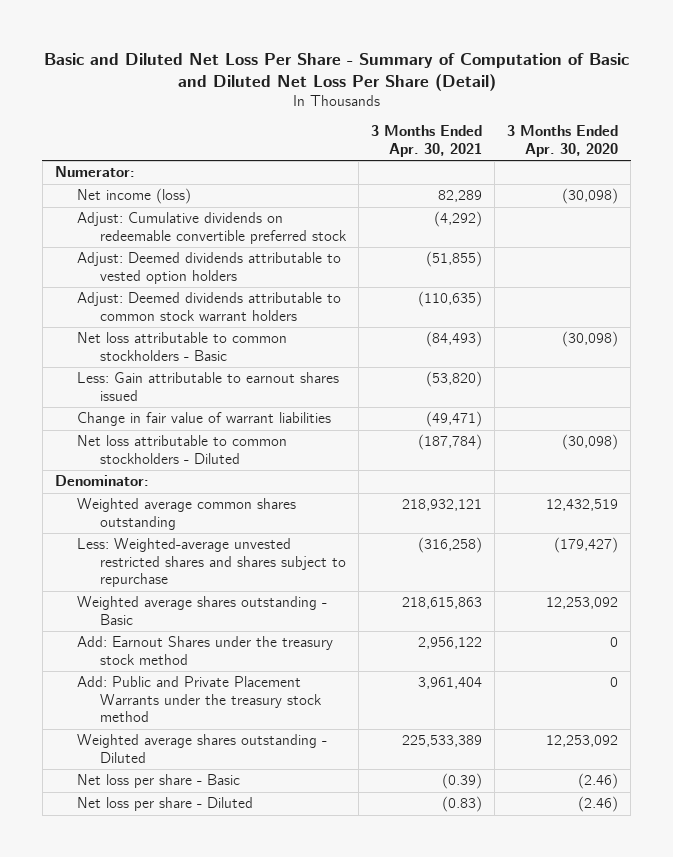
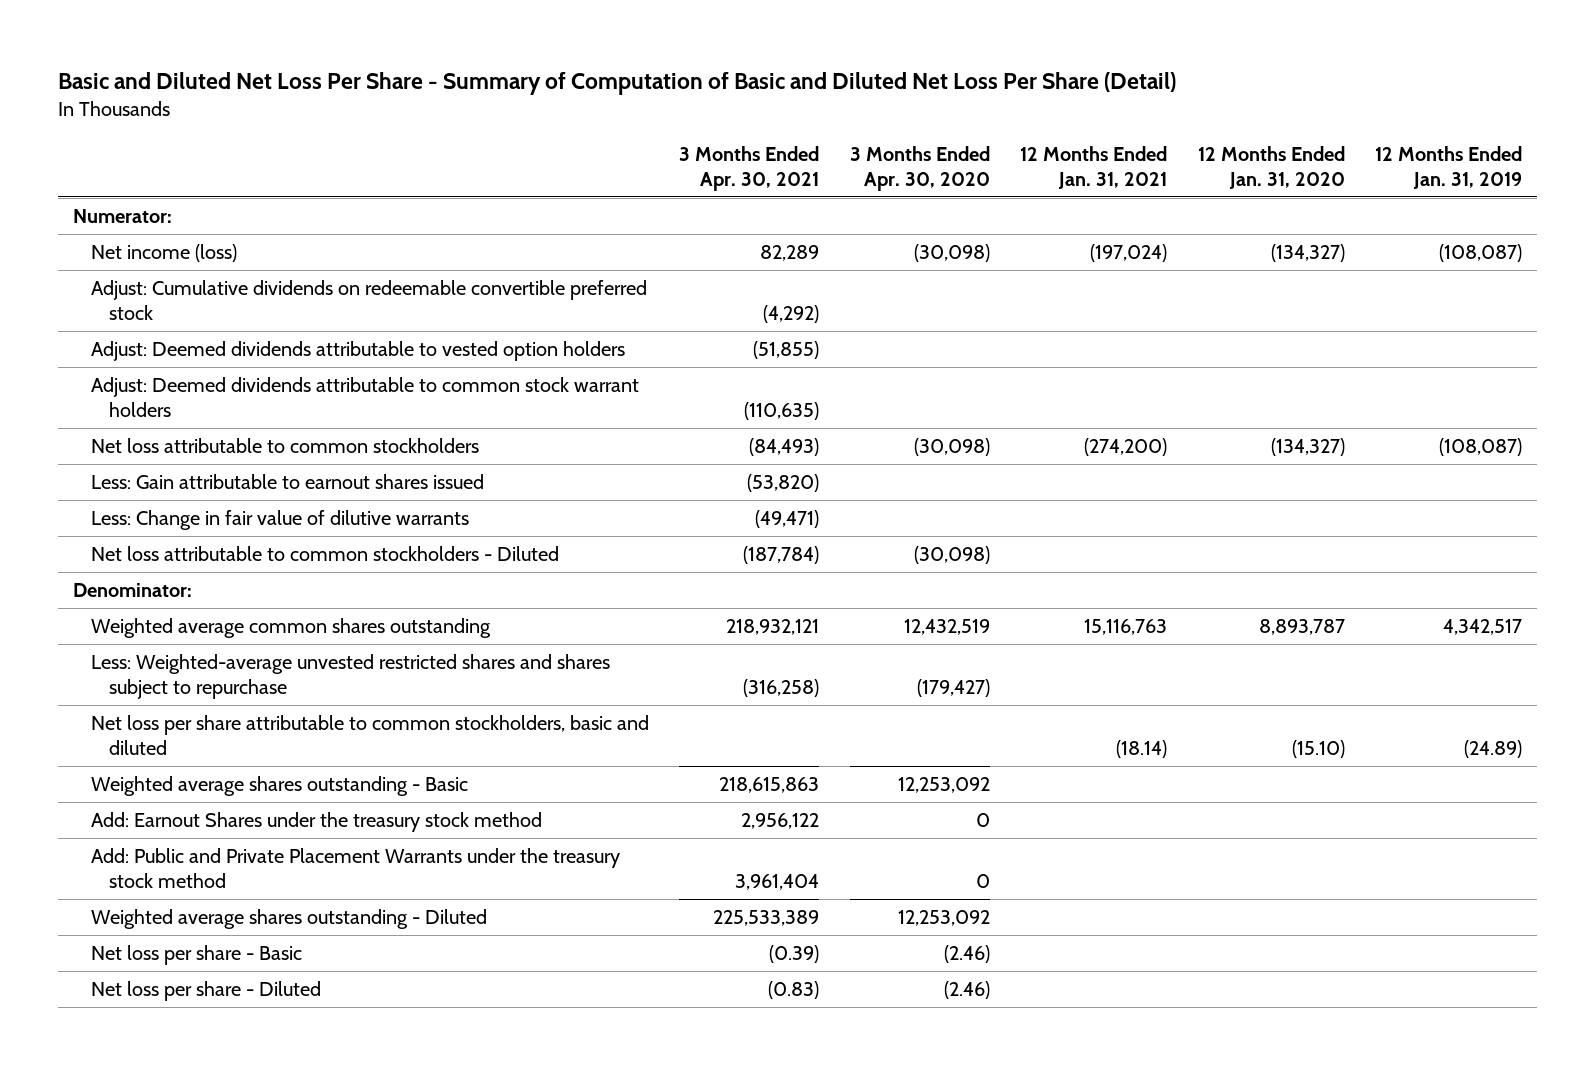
none -> [1020,145,1168,190] 12 Months Ended Jan. 31, 2021
none -> [1197,145,1345,190] 12 Months Ended Jan. 31, 2020
none -> [1375,145,1523,190] 12 Months Ended Jan. 31, 2019
[77,332,288,361] Net loss attributable to common stockholders - Basic -> [90,437,479,453] Net loss attributable to common stockholders
[77,412,332,427] Change in fair value of warrant liabilities -> [90,509,469,530] Less: Change in fair value of dilutive warrants
none -> [90,714,649,756] Net loss per share attributable to common stockholders, basic and diluted

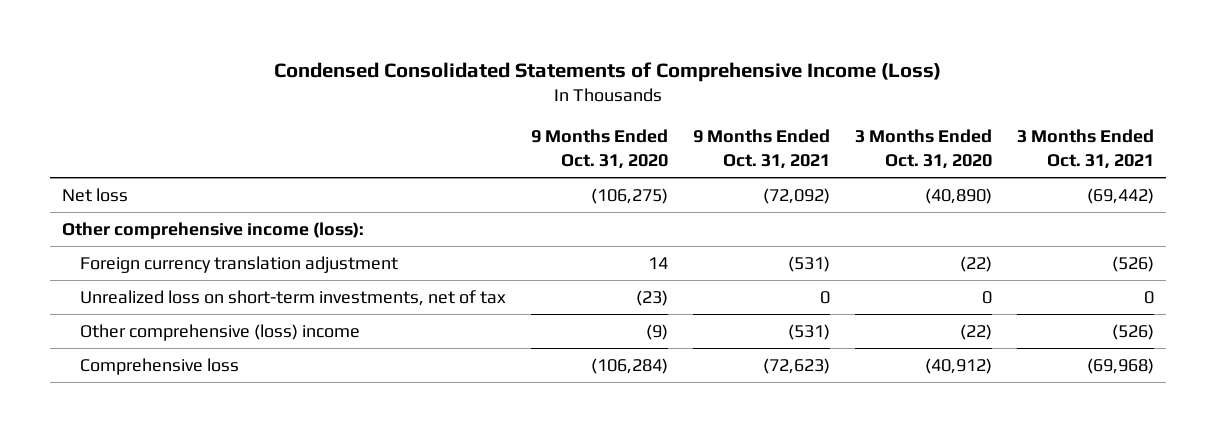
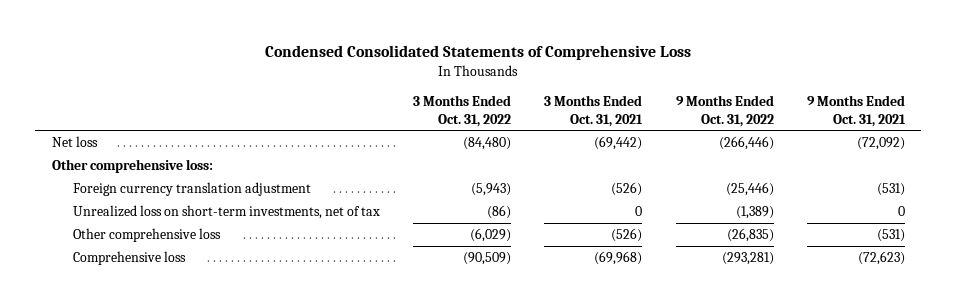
[273,62,941,83] Condensed Consolidated Statements of Comprehensive Income (Loss) -> [265,44,692,60] Condensed Consolidated Statements of Comprehensive Loss
[531,129,669,169] 9 Months Ended Oct. 31, 2020 -> none
[854,129,992,169] 3 Months Ended Oct. 31, 2020 -> none
none -> [413,95,512,127] 3 Months Ended Oct. 31, 2022
none -> [675,95,774,127] 9 Months Ended Oct. 31, 2022
[61,222,364,240] Other comprehensive income (loss): -> [51,159,213,174] Other comprehensive loss:
[80,324,361,342] Other comprehensive (loss) income -> [72,228,221,243] Other comprehensive loss

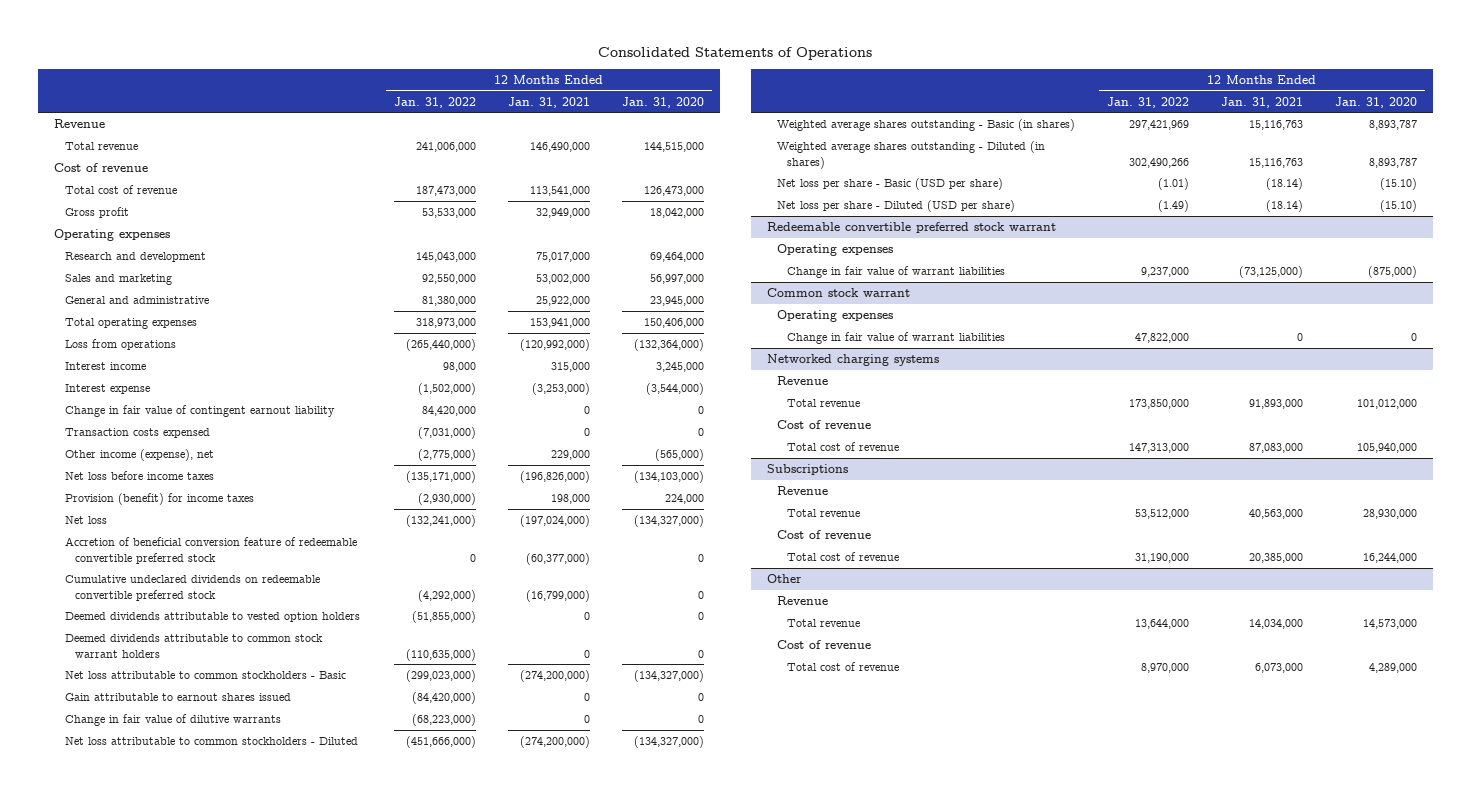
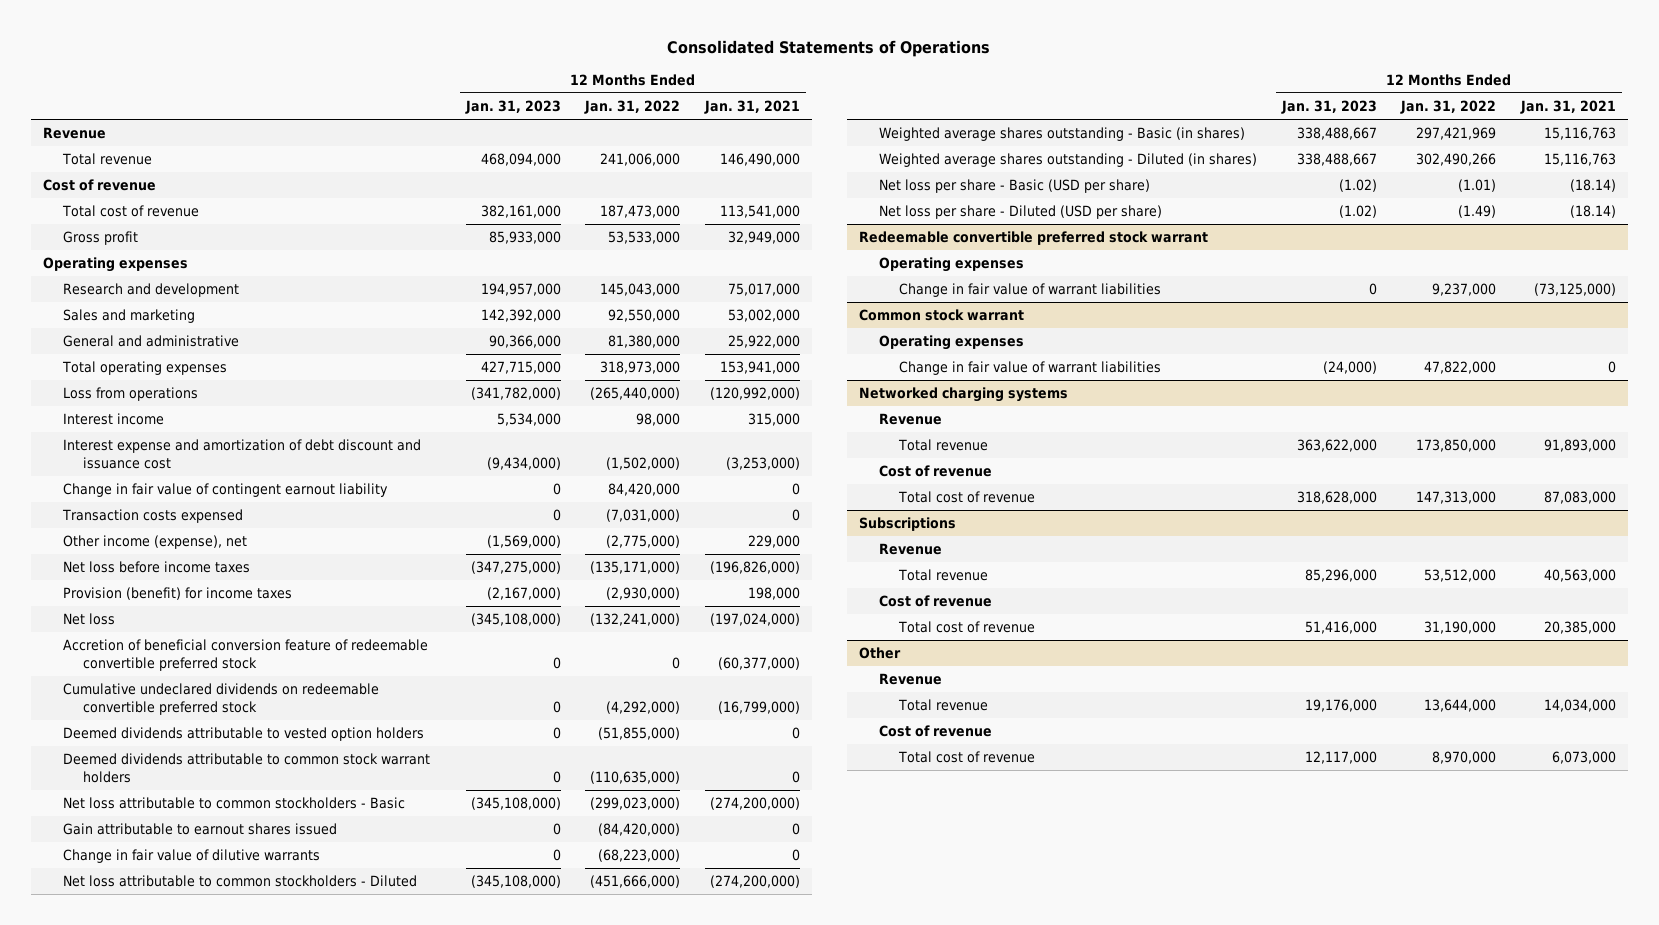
[622,96,705,108] Jan. 31, 2020 -> none
none -> [464,100,561,115] Jan. 31, 2023
[64,383,150,394] Interest expense -> [63,439,422,469] Interest expense and amortization of debt discount and issuance cost

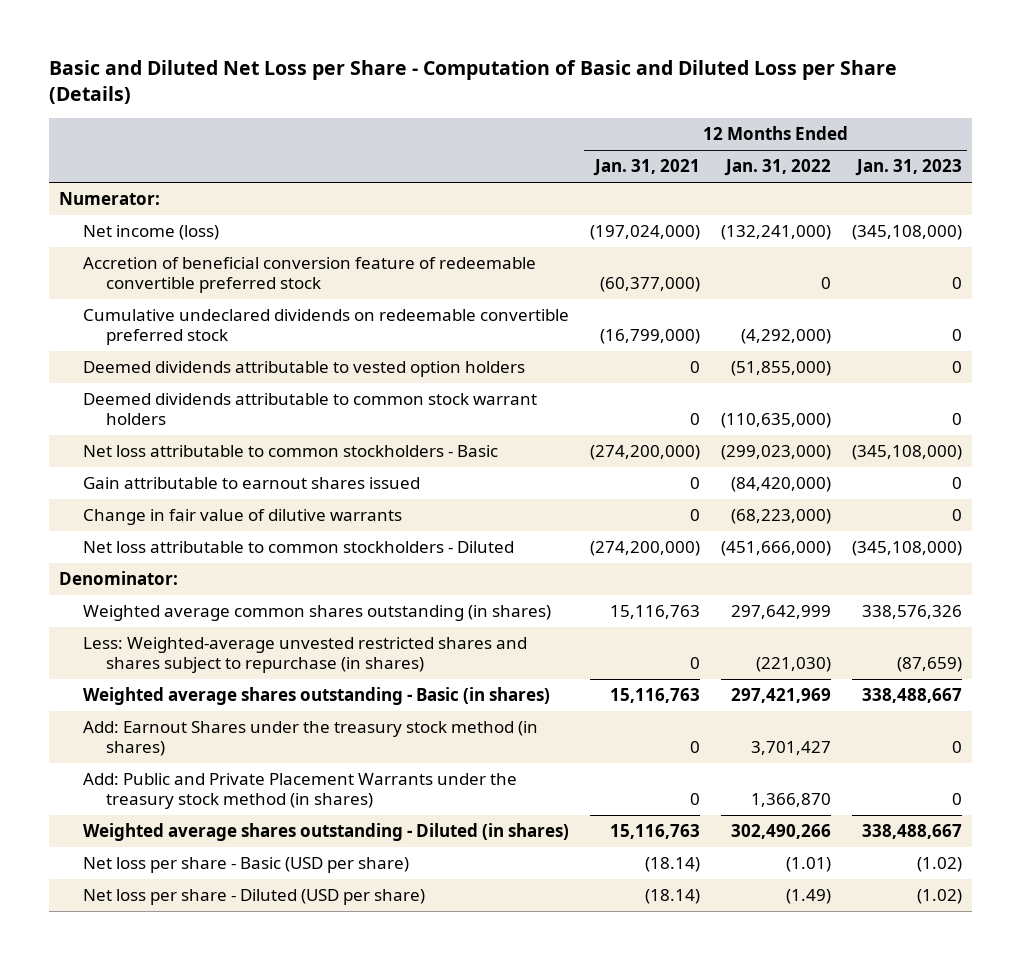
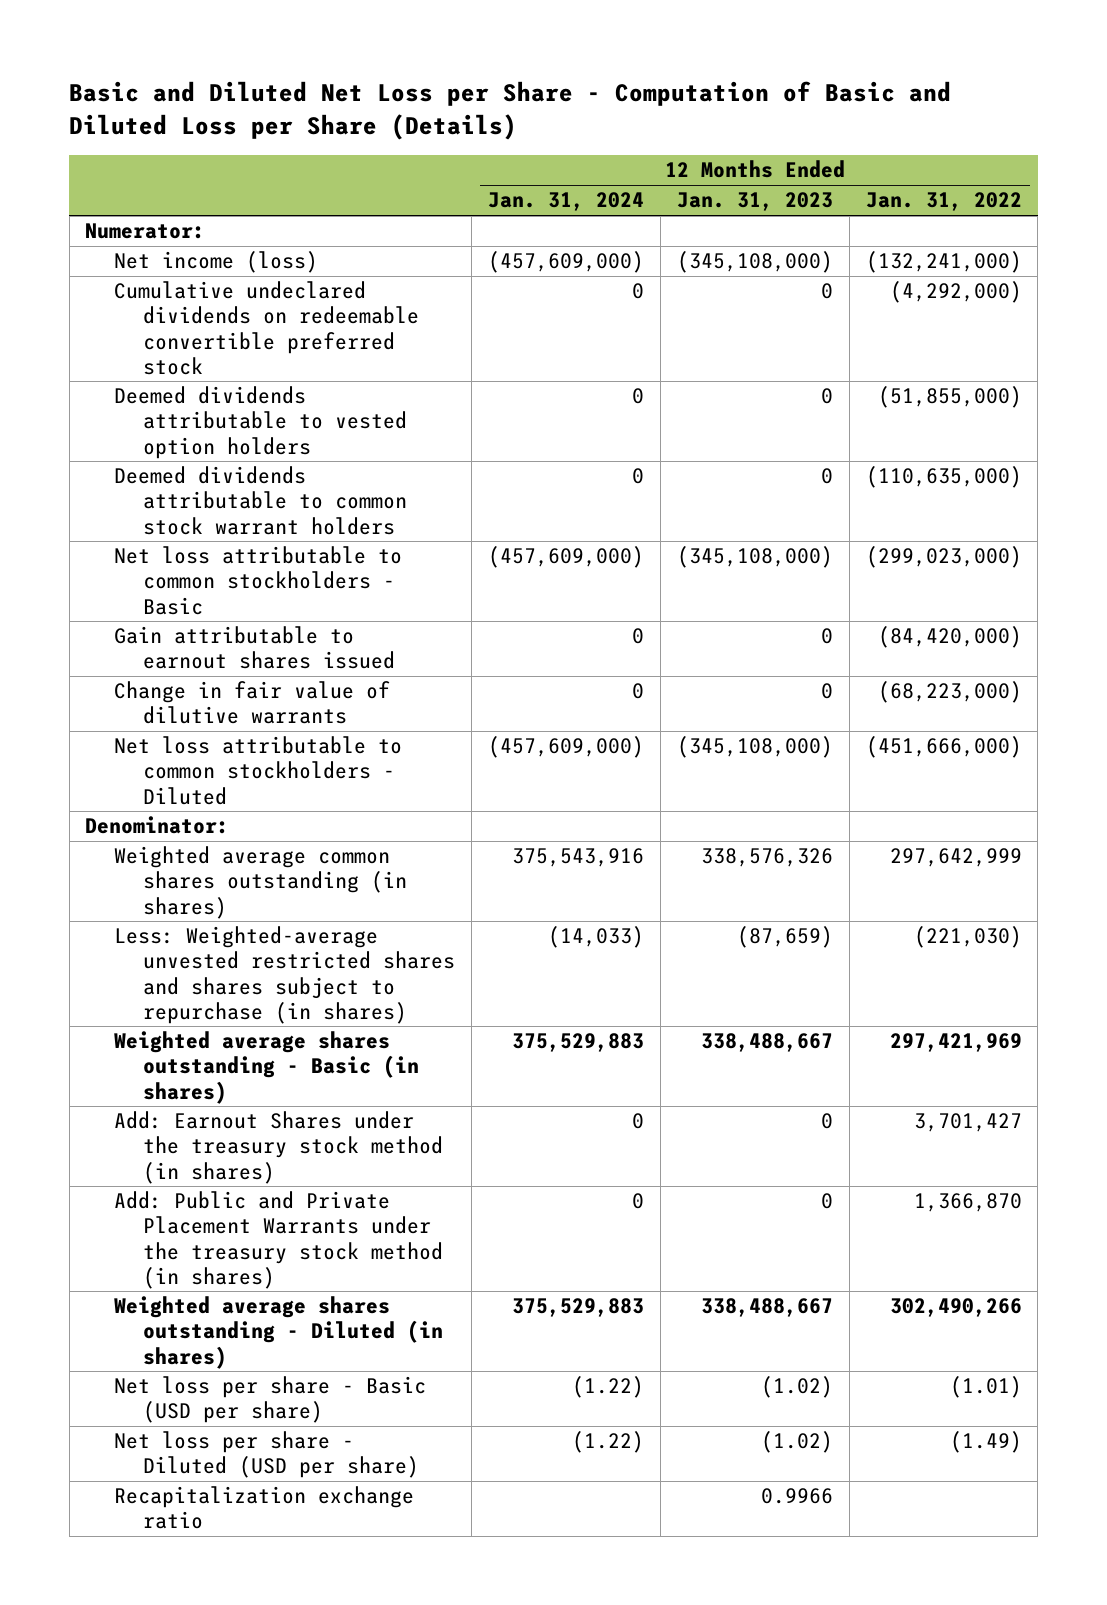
[592,159,700,177] Jan. 31, 2021 -> none
none -> [487,192,644,212] Jan. 31, 2024
[82,257,536,294] Accretion of beneficial conversion feature of redeemable convertible preferred stock -> none
none -> [114,1486,415,1530] Recapitalization exchange ratio

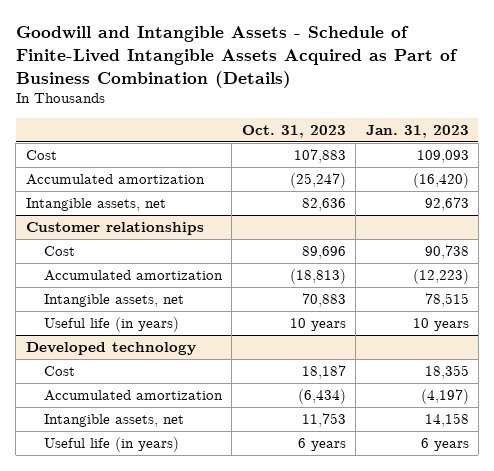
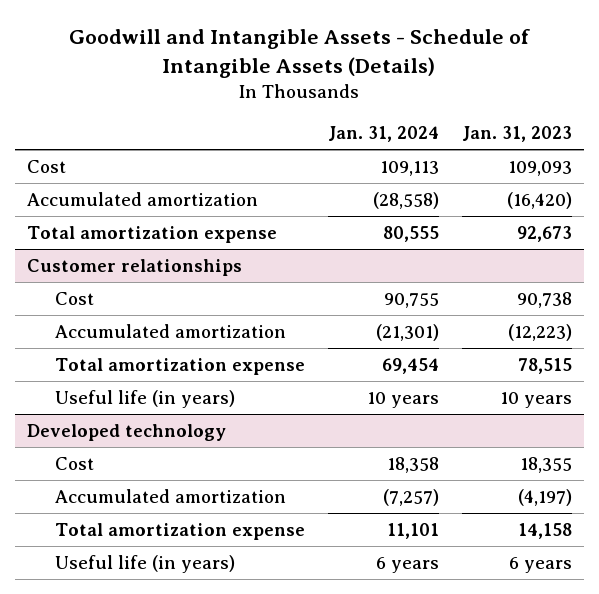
[15,26,458,88] Goodwill and Intangible Assets - Schedule of Finite-Lived Intangible Assets Acquired as Part of Business Combination (Details) -> [69,28,531,78] Goodwill and Intangible Assets - Schedule of Intangible Assets (Details)
[241,124,346,138] Oct. 31, 2023 -> none
none -> [327,126,439,143] Jan. 31, 2024
[25,198,166,212] Intangible assets, net -> [26,225,277,243] Total amortization expense
[44,294,185,308] Intangible assets, net -> [54,357,305,375] Total amortization expense
[44,414,185,428] Intangible assets, net -> [54,522,305,540] Total amortization expense

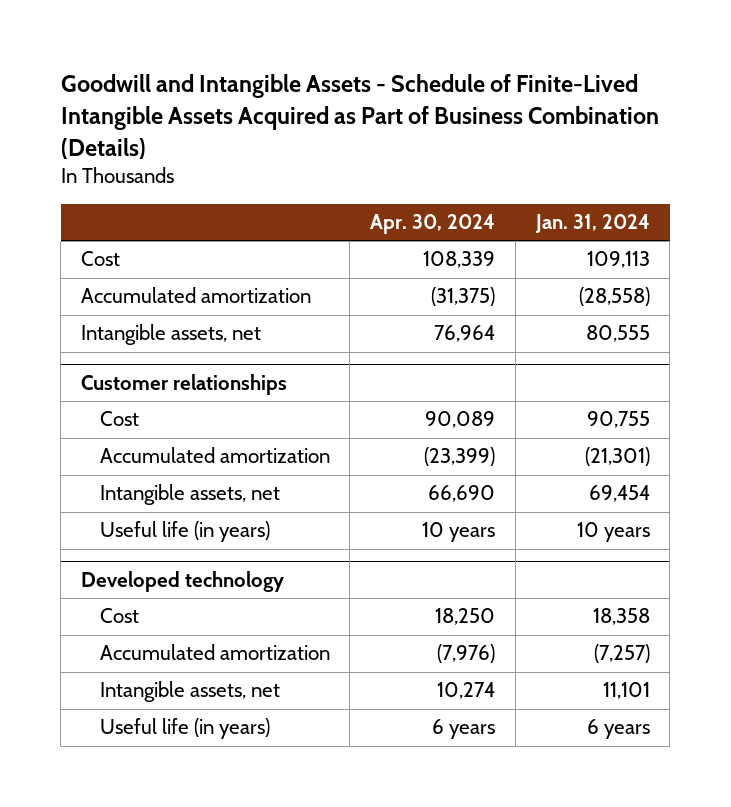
[69,28,531,78] Goodwill and Intangible Assets - Schedule of Intangible Assets (Details) -> [60,74,659,159] Goodwill and Intangible Assets - Schedule of Finite-Lived Intangible Assets Acquired as Part of Business Combination (Details)
[462,126,573,143] Jan. 31, 2023 -> none
none -> [370,214,496,235] Apr. 30, 2024
[26,225,277,243] Total amortization expense -> [81,324,262,346] Intangible assets, net
[54,357,305,375] Total amortization expense -> [99,484,280,506] Intangible assets, net
[54,522,305,540] Total amortization expense -> [99,681,280,703] Intangible assets, net

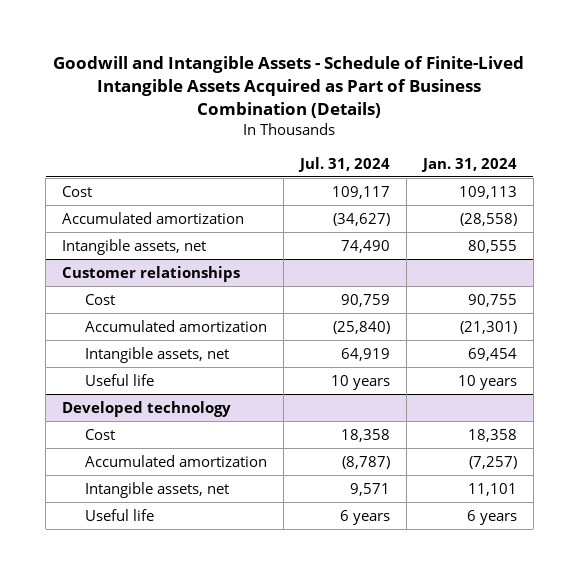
[370,214,496,235] Apr. 30, 2024 -> none
none -> [297,156,390,172] Jul. 31, 2024
[99,521,270,543] Useful life (in years) -> [84,373,154,386] Useful life
[99,718,270,740] Useful life (in years) -> [84,508,154,521] Useful life

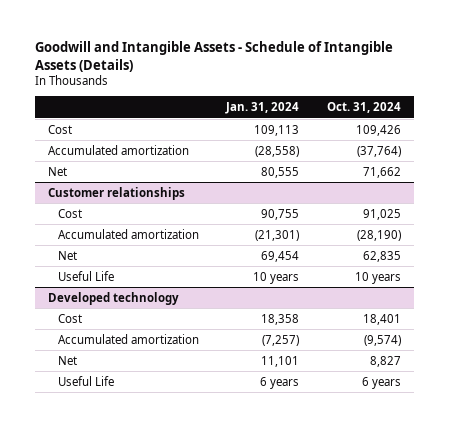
[53,55,525,118] Goodwill and Intangible Assets - Schedule of Finite-Lived Intangible Assets Acquired as Part of Business Combination (Details) -> [34,41,393,72] Goodwill and Intangible Assets - Schedule of Intangible Assets (Details)
[297,156,390,172] Jul. 31, 2024 -> none
none -> [326,102,401,114] Oct. 31, 2024
[62,238,207,255] Intangible assets, net -> [48,166,68,176] Net
[84,346,229,363] Intangible assets, net -> [58,250,78,260] Net
[84,373,154,386] Useful life -> [58,270,115,281] Useful Life
[84,481,229,498] Intangible assets, net -> [58,355,78,365] Net
[84,508,154,521] Useful life -> [58,375,115,386] Useful Life

